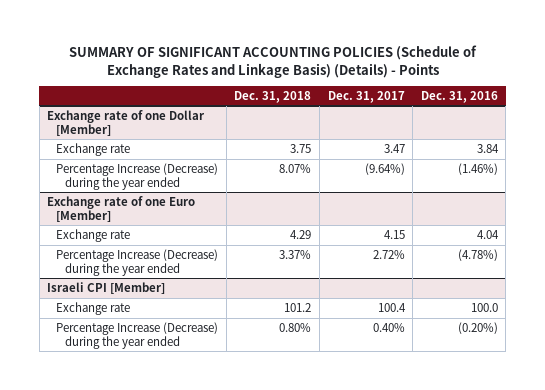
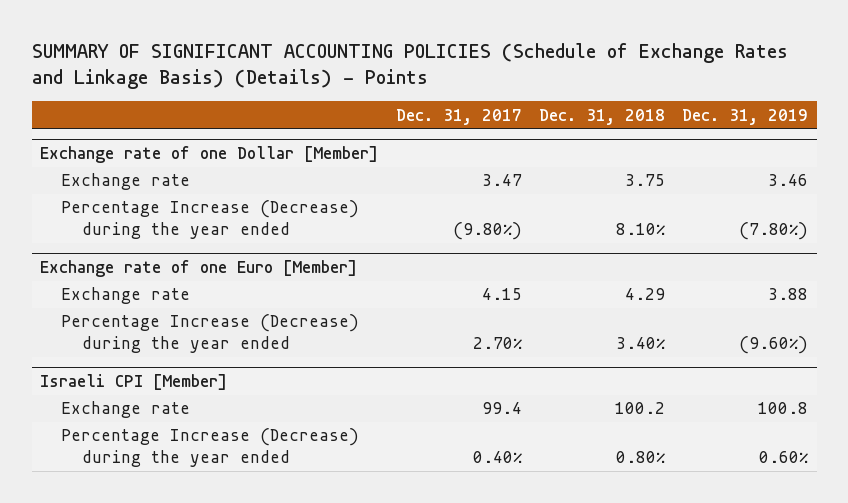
[420,90,498,103] Dec. 31, 2016 -> none
none -> [681,108,808,125] Dec. 31, 2019
[279,163,312,173] 8.07% -> [615,223,665,236] 8.10%
[364,162,405,175] (9.64%) -> [452,222,522,241] (9.80%)
[279,249,312,259] 3.37% -> [615,337,665,350] 3.40%
[372,249,405,259] 2.72% -> [472,337,522,350] 2.70%
[284,302,312,312] 101.2 -> [614,402,665,415] 100.2
[377,302,406,312] 100.4 -> [481,402,522,415] 99.4

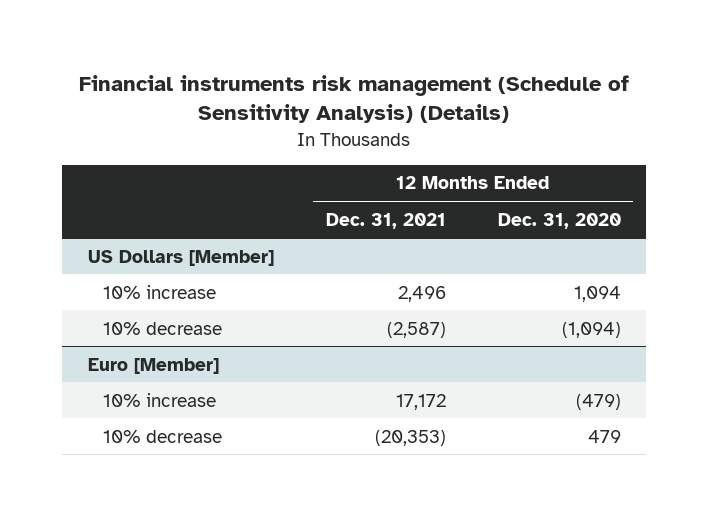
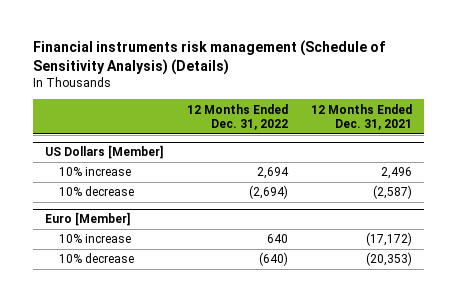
[497,212,621,229] Dec. 31, 2020 -> none
none -> [186,103,288,130] 12 Months Ended Dec. 31, 2022
[395,393,446,410] 17,172 -> [366,232,413,247] (17,172)

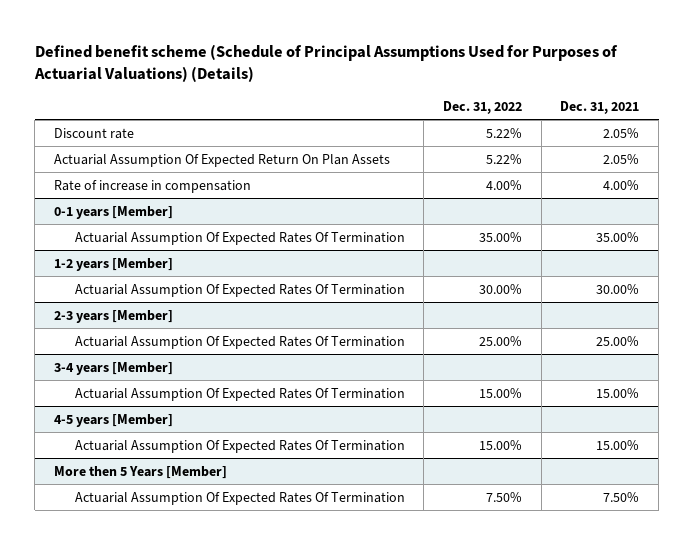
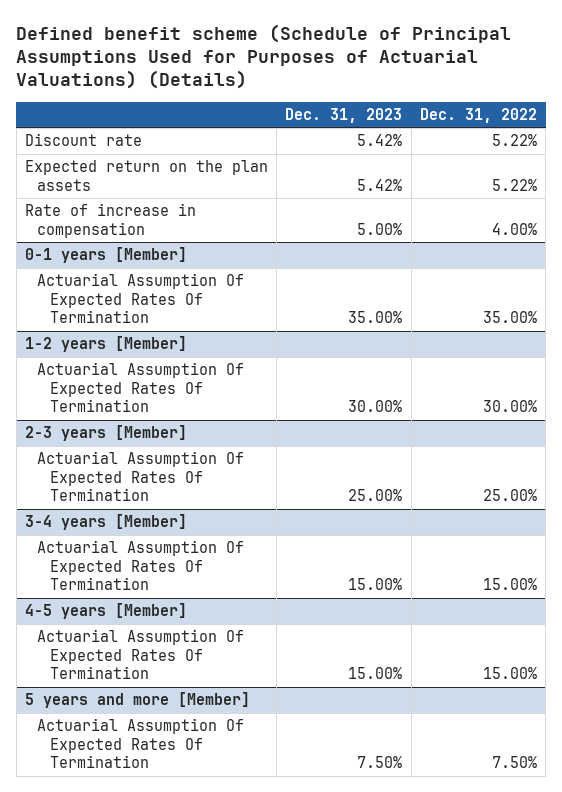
[560,100,640,114] Dec. 31, 2021 -> none
none -> [285,107,403,123] Dec. 31, 2023
[54,153,391,167] Actuarial Assumption Of Expected Return On Plan Assets -> [25,160,269,191] Expected return on the plan assets
[54,465,228,479] More then 5 Years [Member] -> [25,692,251,709] 5 years and more [Member]

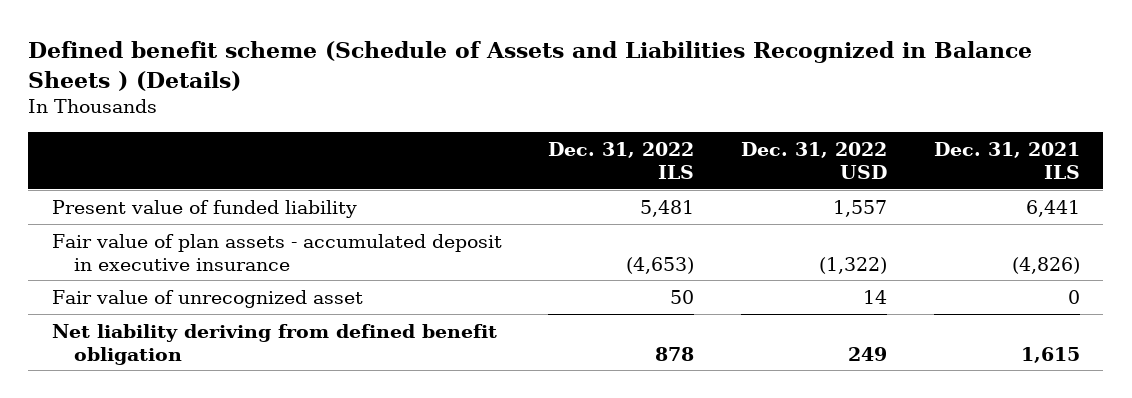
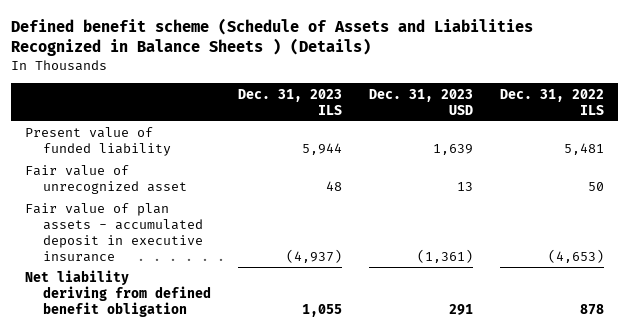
[741,142,888,179] Dec. 31, 2022 USD -> none
[933,142,1080,179] Dec. 31, 2021 ILS -> none
none -> [238,88,343,115] Dec. 31, 2023 ILS
none -> [369,88,474,115] Dec. 31, 2023 USD
[51,233,502,271] Fair value of plan assets - accumulated deposit in executive insurance -> [24,203,204,263] Fair value of plan assets - accumulated deposit in executive insurance

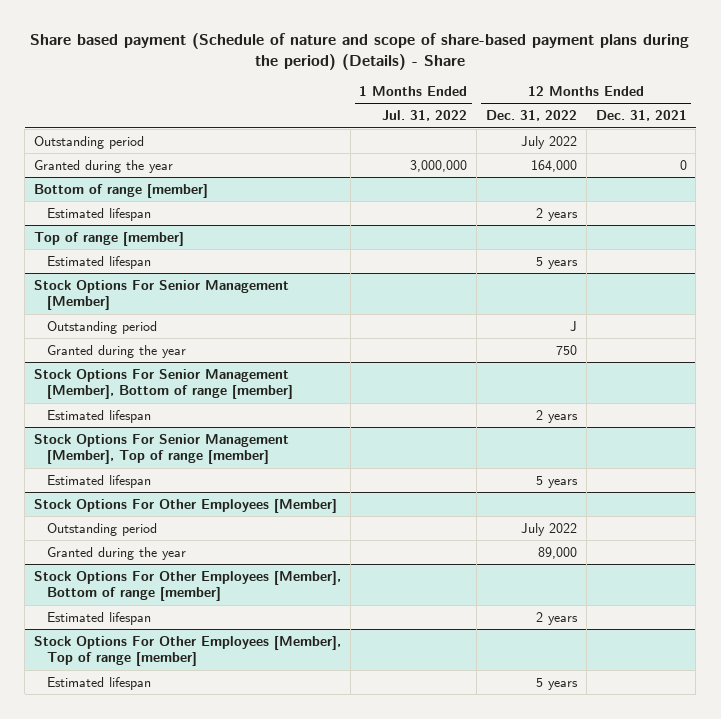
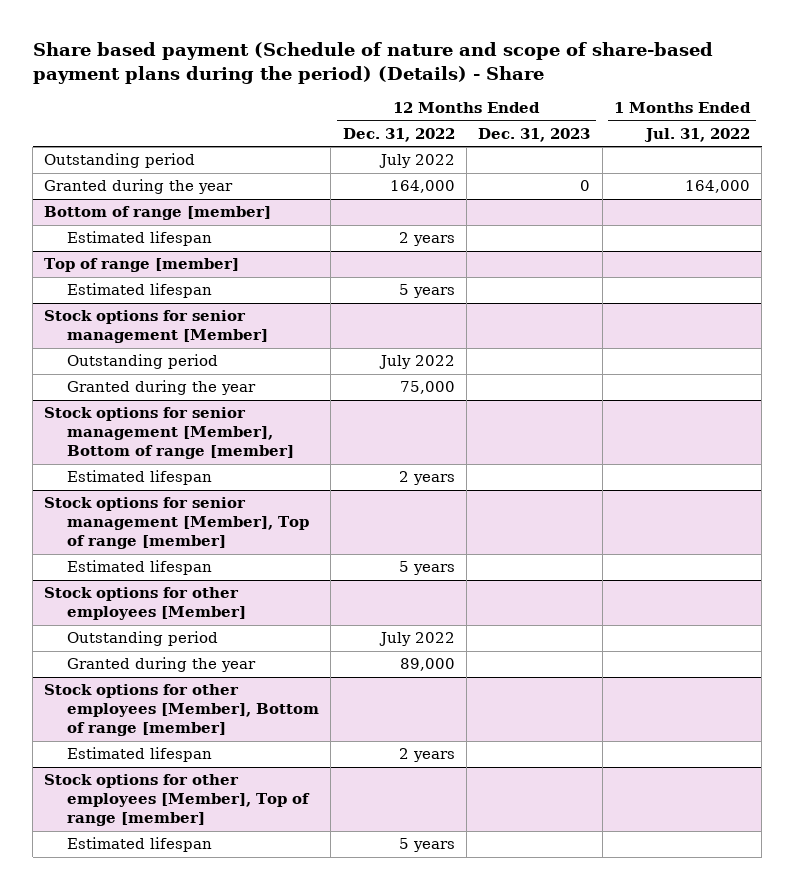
[595,110,687,122] Dec. 31, 2021 -> none
none -> [478,127,591,142] Dec. 31, 2023
[410,159,468,172] 3,000,000 -> [685,180,751,194] 164,000
[33,279,289,311] Stock Options For Senior Management [Member] -> [44,310,268,344] Stock options for senior management [Member]
[570,320,578,331] J -> [378,355,455,370] July 2022
[556,344,578,355] 750 -> [399,381,455,395] 75,000
[33,368,293,400] Stock Options For Senior Management [Member], Bottom of range [member] -> [44,407,294,460] Stock options for senior management [Member], Bottom of range [member]
[33,433,289,465] Stock Options For Senior Management [Member], Top of range [member] -> [44,497,309,550] Stock options for senior management [Member], Top of range [member]
[33,498,337,513] Stock Options For Other Employees [Member] -> [44,587,246,621] Stock options for other employees [Member]
[33,570,341,602] Stock Options For Other Employees [Member], Bottom of range [member] -> [44,684,319,737] Stock options for other employees [Member], Bottom of range [member]
[33,635,341,667] Stock Options For Other Employees [Member], Top of range [member] -> [44,774,310,827] Stock options for other employees [Member], Top of range [member]

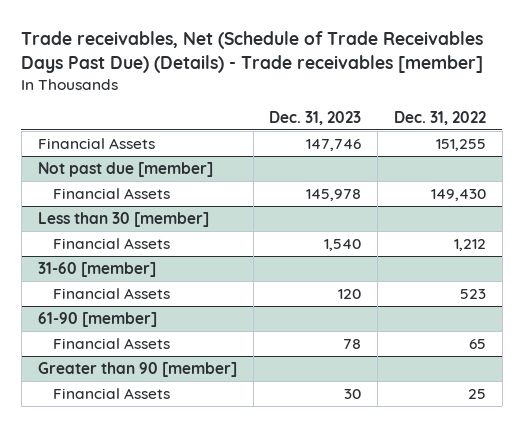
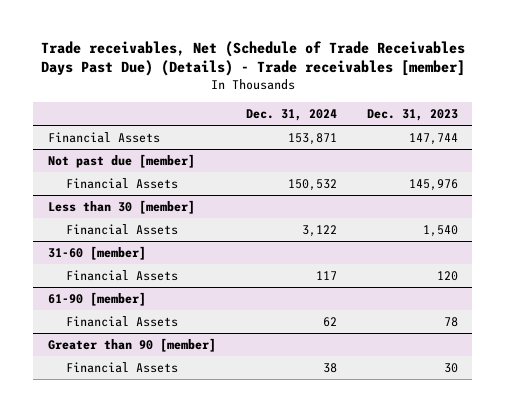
[394,110,487,125] Dec. 31, 2022 -> none
none -> [245,108,337,121] Dec. 31, 2024
[306,138,362,151] 147,746 -> [408,133,458,146] 147,744
[306,188,362,201] 145,978 -> [408,179,458,192] 145,976

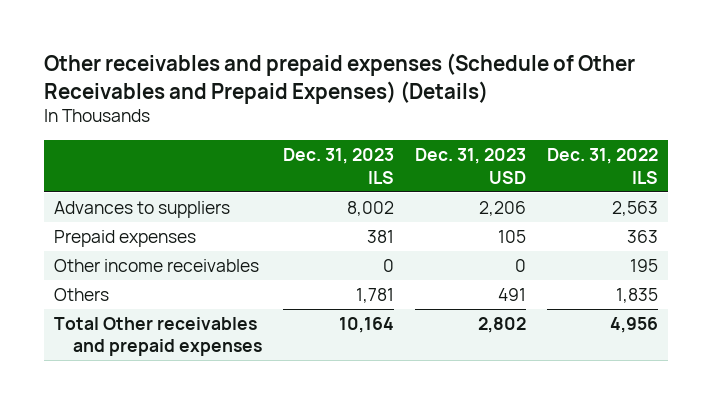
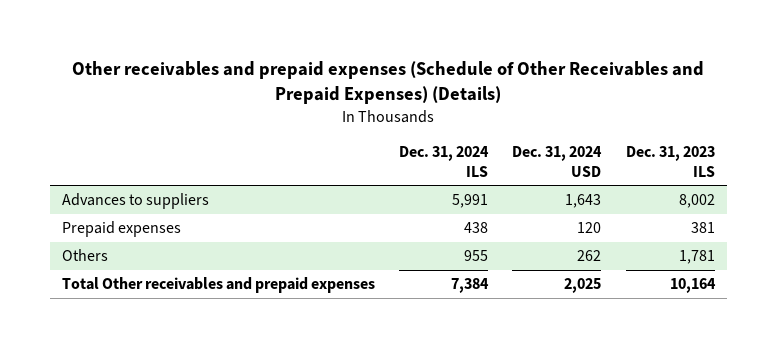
[415,148,527,184] Dec. 31, 2023 USD -> none
[547,148,659,184] Dec. 31, 2022 ILS -> none
none -> [399,146,490,177] Dec. 31, 2024 ILS
none -> [512,146,603,177] Dec. 31, 2024 USD
[54,258,260,272] Other income receivables -> none

